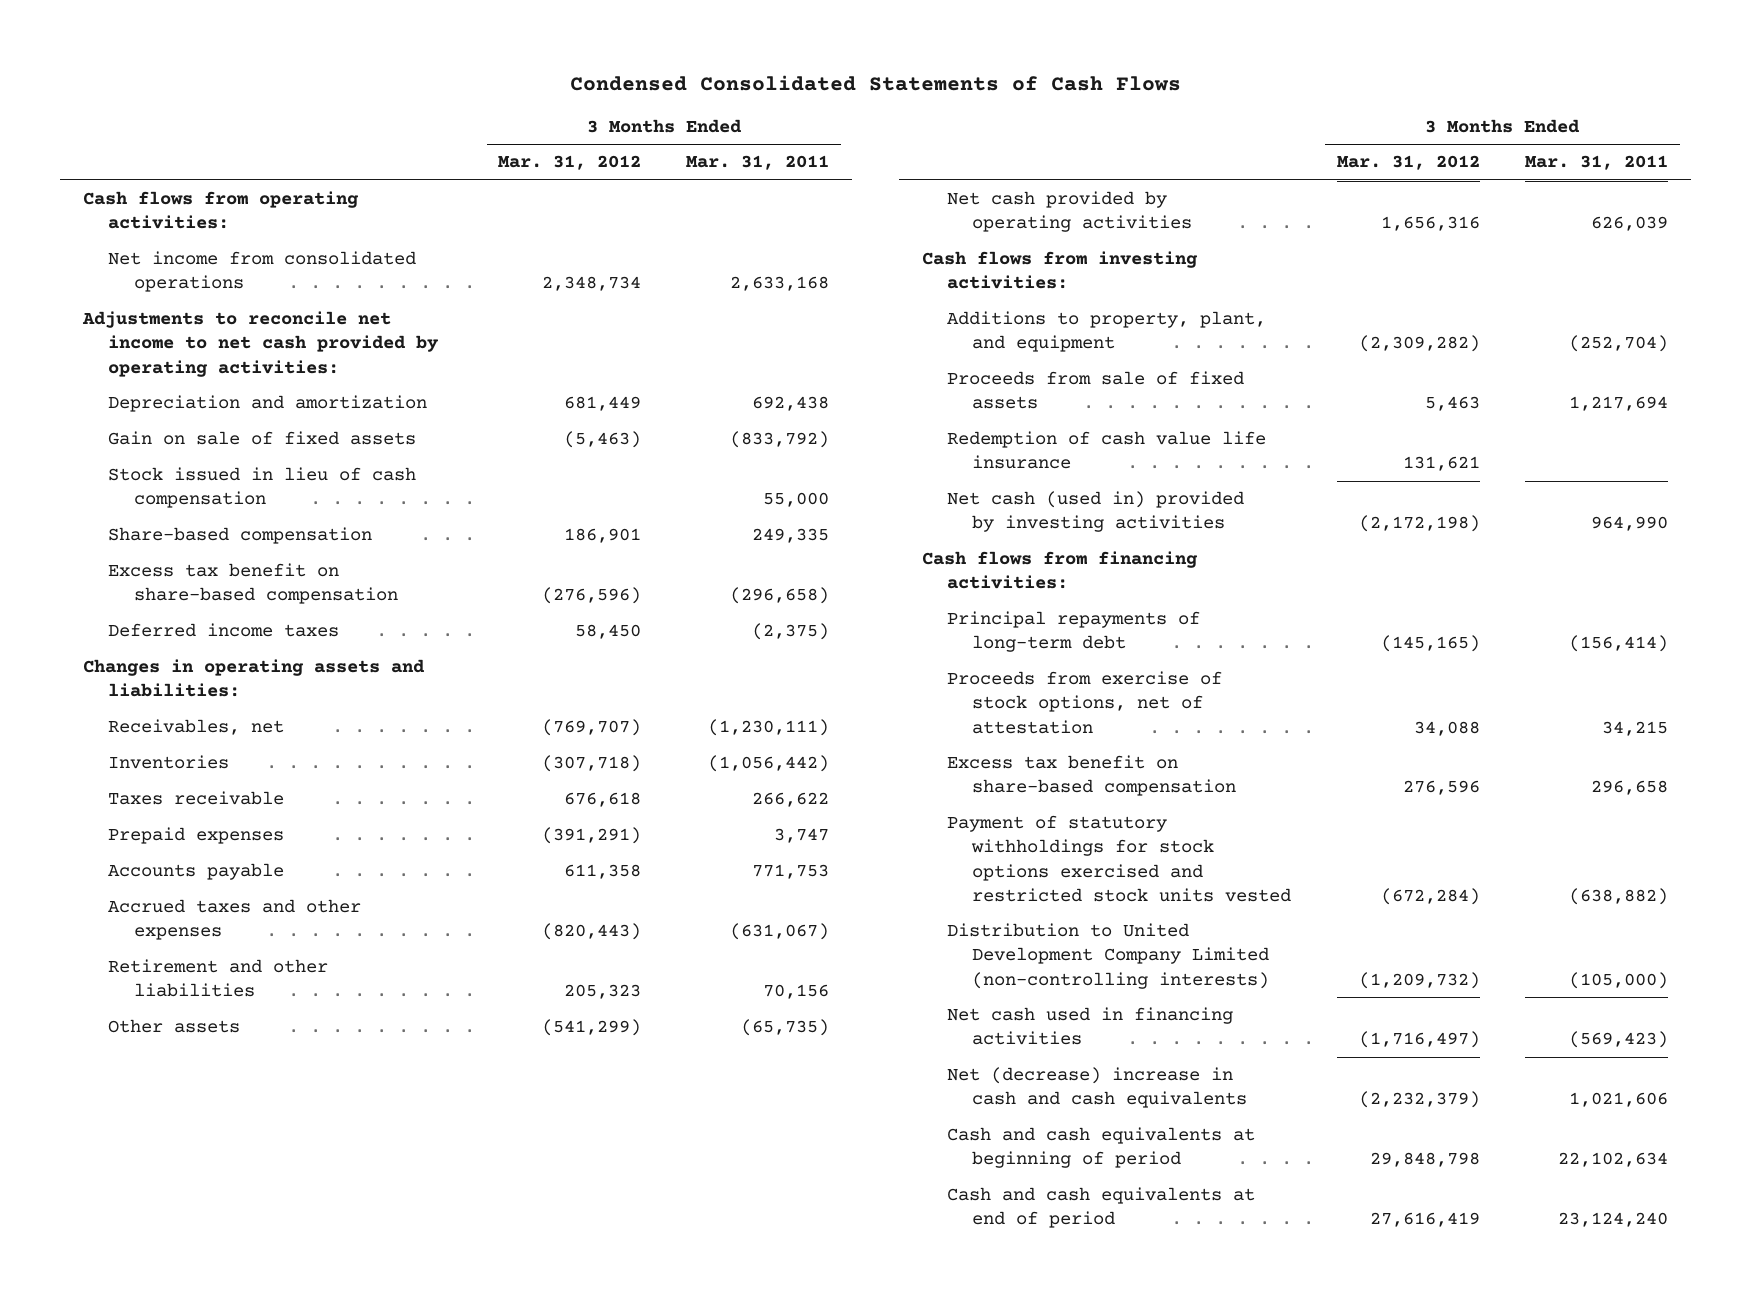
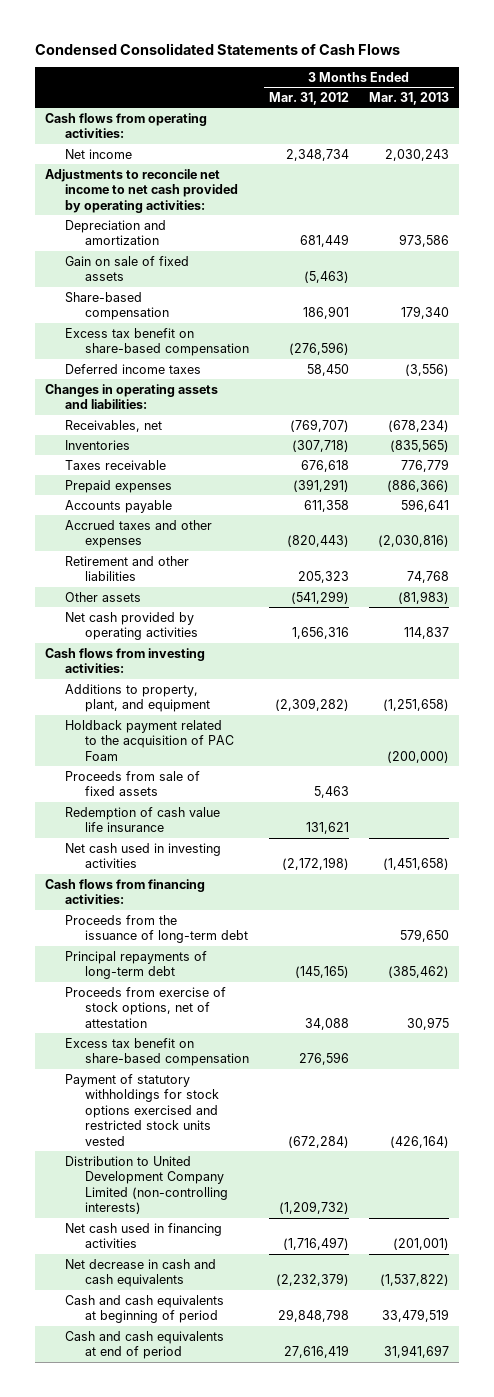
[686,155,830,171] Mar. 31, 2011 -> none
none -> [369,91,450,105] Mar. 31, 2013
[108,251,417,293] Net income from consolidated operations -> [65,148,133,159] Net income
[108,467,417,509] Stock issued in lieu of cash compensation -> none
none -> [65,719,234,761] Holdback payment related to the acquisition of PAC Foam
[947,491,1245,533] Net cash (used in) provided by investing activities -> [65,842,222,869] Net cash used in investing activities
none -> [65,914,248,944] Proceeds from the issuance of long-term debt
[947,1067,1248,1109] Net (decrease) increase in cash and cash equivalents -> [65,1258,217,1288] Net decrease in cash and cash equivalents

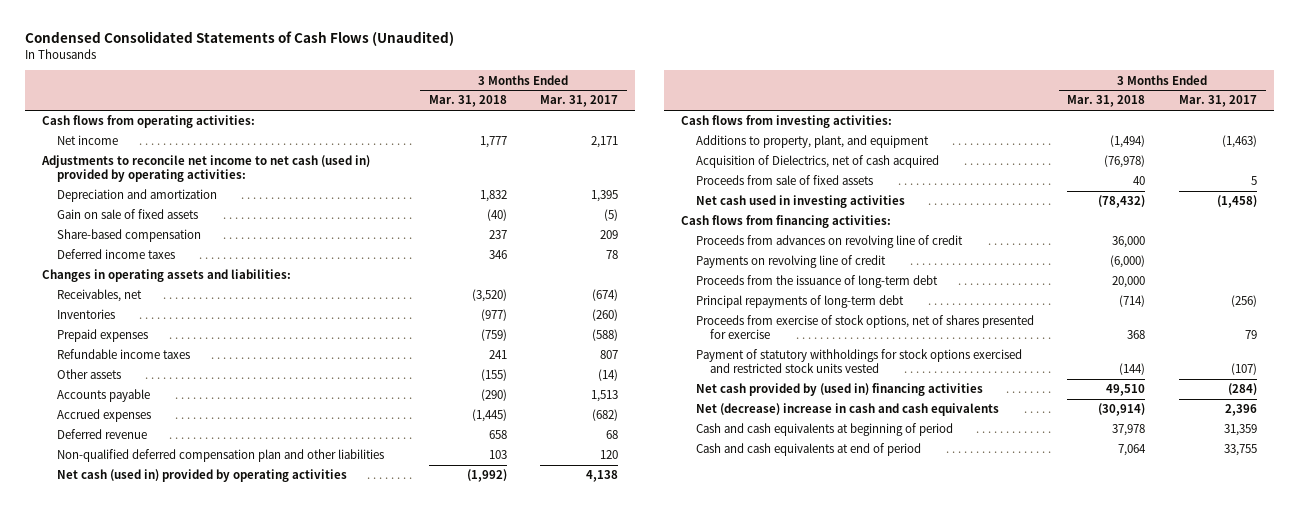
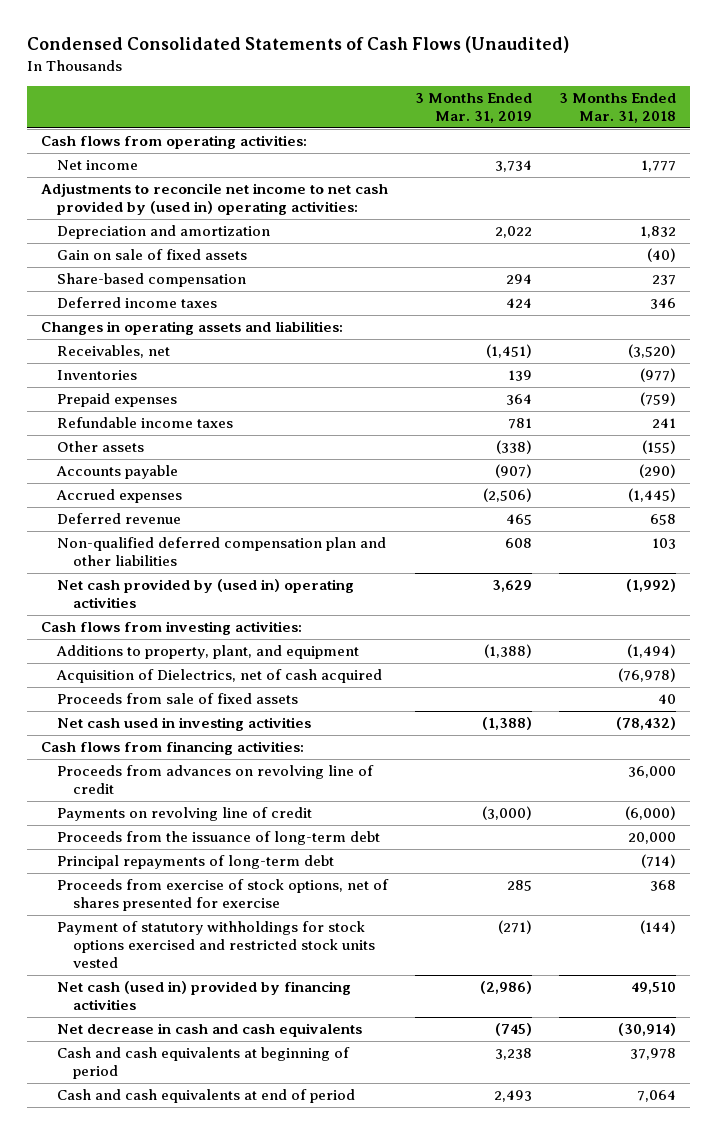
[540,95,619,108] Mar. 31, 2017 -> none
none -> [415,92,533,123] 3 Months Ended Mar. 31, 2019
[41,155,371,183] Adjustments to reconcile net income to net cash (used in) provided by operating activities: -> [40,183,388,216] Adjustments to reconcile net income to net cash provided by (used in) operating activities:
[56,469,347,483] Net cash (used in) provided by operating activities -> [56,579,354,609] Net cash provided by (used in) operating activities
[695,383,983,397] Net cash provided by (used in) financing activities -> [56,981,351,1011] Net cash (used in) provided by financing activities
[695,403,999,417] Net (decrease) increase in cash and cash equivalents -> [56,1023,362,1038] Net decrease in cash and cash equivalents

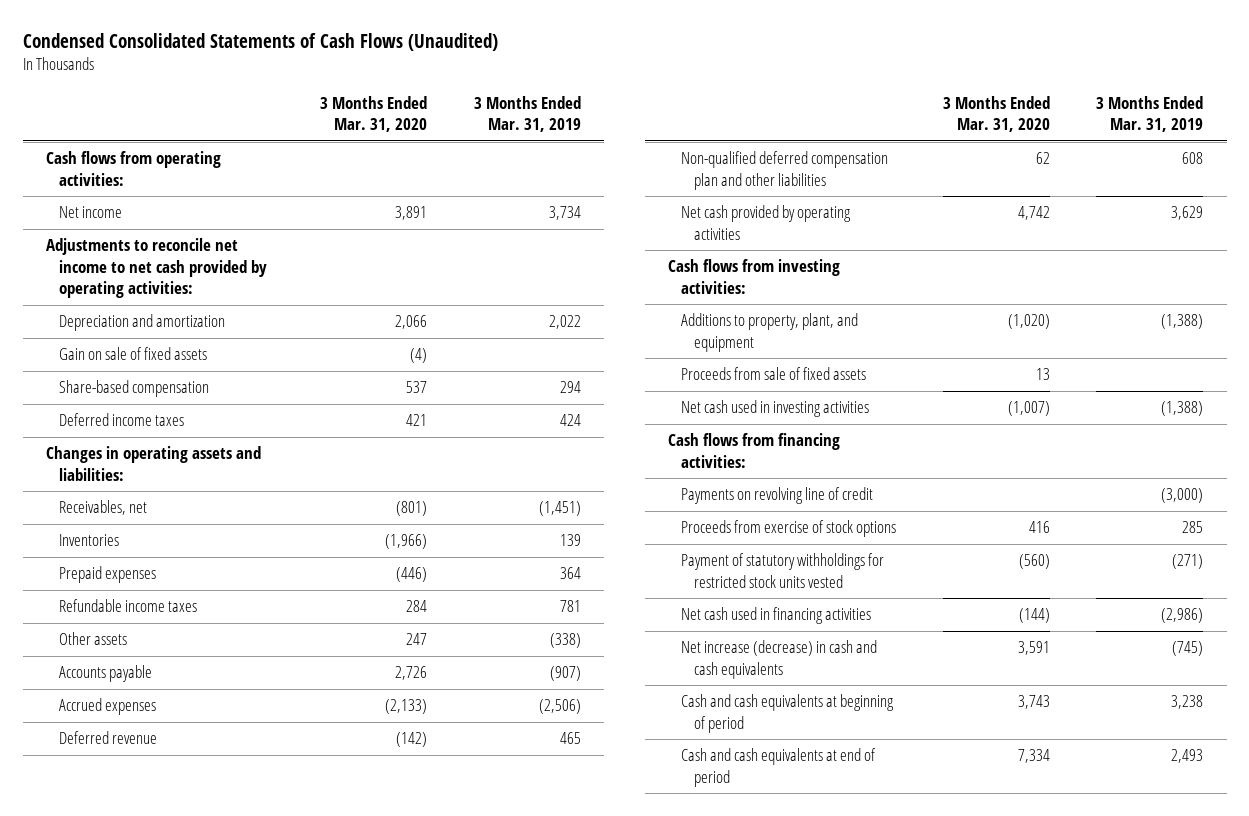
[559,92,677,123] 3 Months Ended Mar. 31, 2018 -> none
none -> [320,95,428,132] 3 Months Ended Mar. 31, 2020
[40,183,388,216] Adjustments to reconcile net income to net cash provided by (used in) operating activities: -> [45,238,267,298] Adjustments to reconcile net income to net cash provided by operating activities:
[56,579,354,609] Net cash provided by (used in) operating activities -> [681,205,852,240] Net cash provided by operating activities
[55,669,382,684] Acquisition of Dielectrics, net of cash acquired -> none
[56,765,374,795] Proceeds from advances on revolving line of credit -> none
[56,831,380,846] Proceeds from the issuance of long-term debt -> none
[56,855,334,870] Principal repayments of long-term debt -> none
[56,879,389,912] Proceeds from exercise of stock options, net of shares presented for exercise -> [681,520,897,538] Proceeds from exercise of stock options
[56,921,376,969] Payment of statutory withholdings for stock options exercised and restricted stock units vested -> [681,553,885,588] Payment of statutory withholdings for restricted stock units vested
[56,981,351,1011] Net cash (used in) provided by financing activities -> [681,607,872,625] Net cash used in financing activities
[56,1023,362,1038] Net decrease in cash and cash equivalents -> [681,640,878,679] Net increase (decrease) in cash and cash equivalents

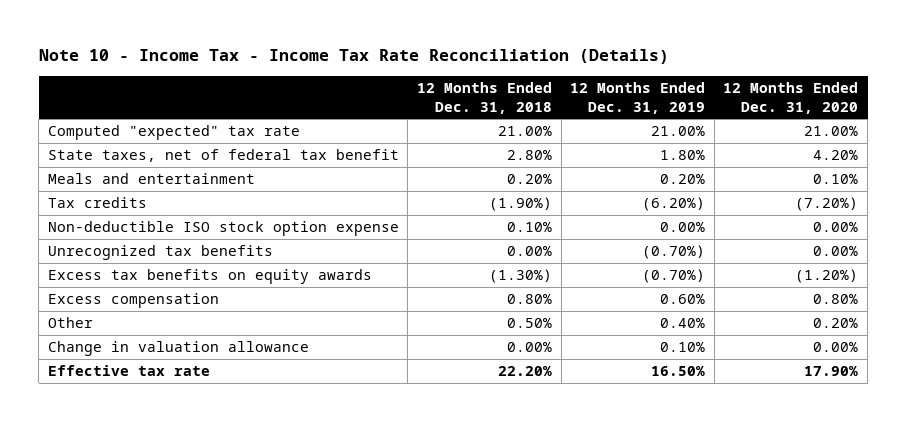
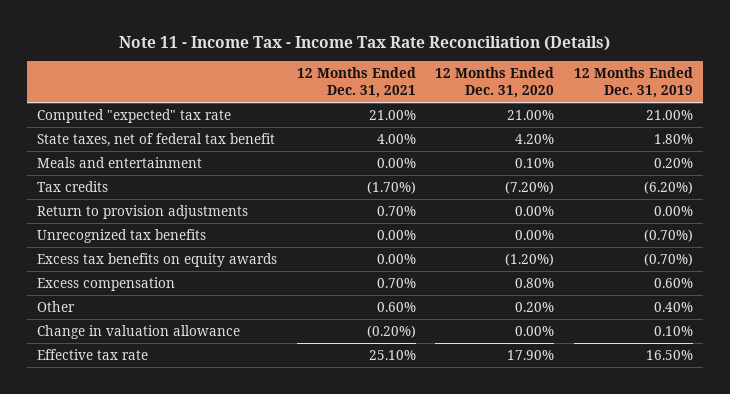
[38,49,669,65] Note 10 - Income Tax - Income Tax Rate Reconciliation (Details) -> [118,35,610,51] Note 11 - Income Tax - Income Tax Rate Reconciliation (Details)
[416,82,552,114] 12 Months Ended Dec. 31, 2018 -> none
none -> [296,66,416,99] 12 Months Ended Dec. 31, 2021
[47,221,399,237] Non-deductible ISO stock option expense -> none
none -> [36,204,248,219] Return to provision adjustments

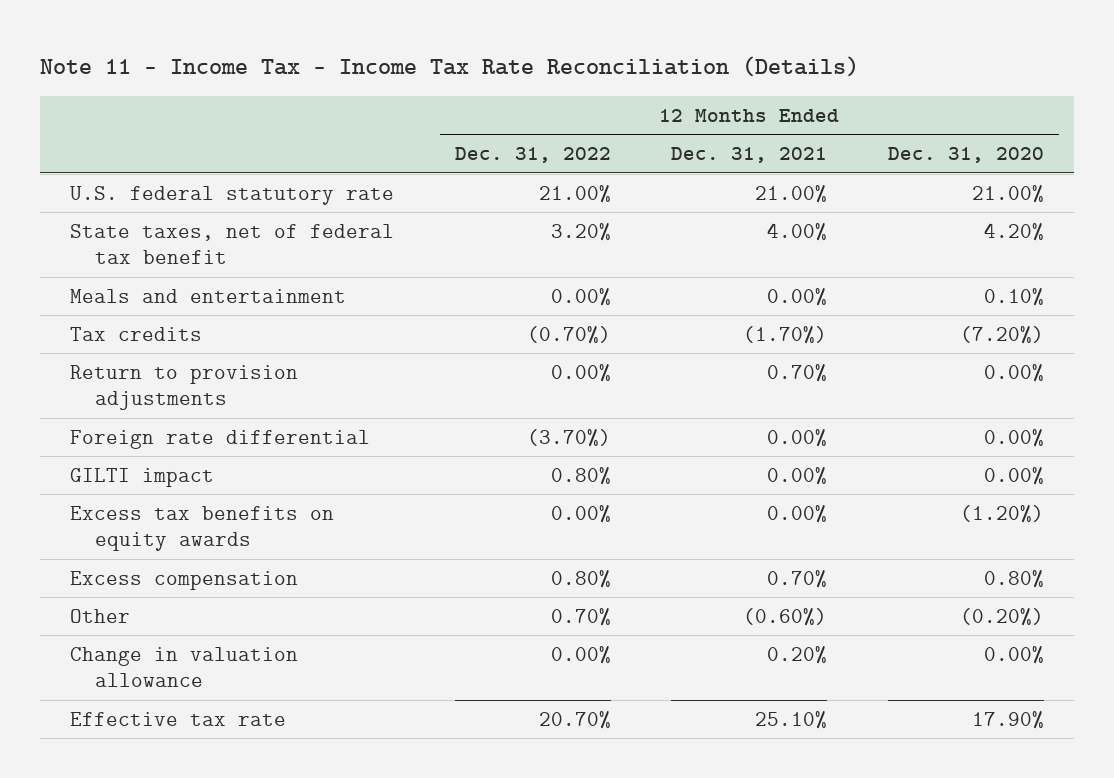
[573,66,693,99] 12 Months Ended Dec. 31, 2019 -> none
none -> [454,147,611,164] Dec. 31, 2022
[36,108,231,123] Computed "expected" tax rate -> [70,185,395,205] U.S. federal statutory rate
[36,228,206,243] Unrecognized tax benefits -> none
none -> [70,429,371,449] Foreign rate differential
none -> [70,467,215,487] GILTI impact
[376,301,416,312] 0.60% -> [743,607,828,626] (0.60%)
[515,301,555,312] 0.20% -> [959,607,1044,626] (0.20%)
[366,324,416,338] (0.20%) -> [767,645,828,664] 0.20%

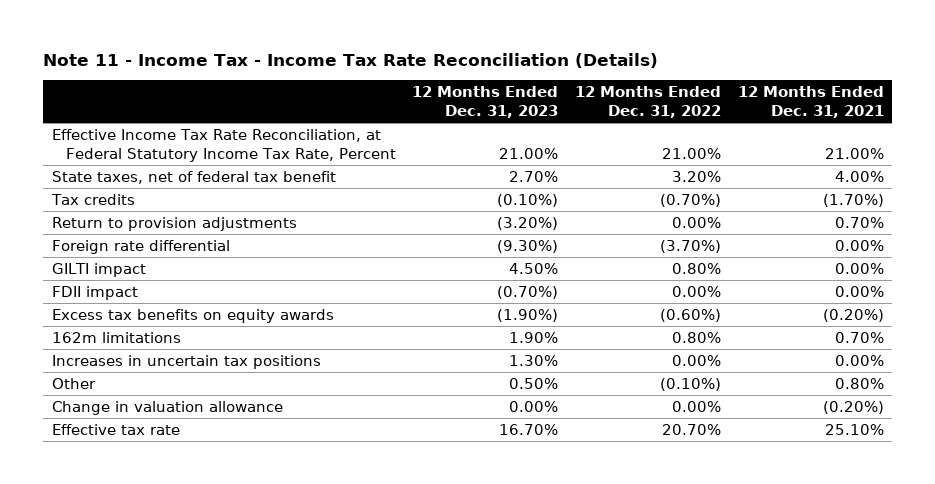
[887,147,1044,164] Dec. 31, 2020 -> none
none -> [412,86,559,119] 12 Months Ended Dec. 31, 2023
[70,185,395,205] U.S. federal statutory rate -> [51,129,396,162] Effective Income Tax Rate Reconciliation, at Federal Statutory Income Tax Rate, Percent
[70,288,347,303] Meals and entertainment -> none
[70,570,299,590] Excess compensation -> none
none -> [51,286,138,301] FDII impact
[550,504,611,523] 0.00% -> [659,309,721,323] (0.60%)
[767,504,828,523] 0.00% -> [822,309,884,323] (0.20%)
none -> [51,332,181,344] 162m limitations
none -> [51,355,321,370] Increases in uncertain tax positions
[550,607,611,626] 0.70% -> [659,378,721,392] (0.10%)
[743,607,828,626] (0.60%) -> [834,378,884,390] 0.80%
[767,645,828,664] 0.20% -> [822,401,884,415] (0.20%)

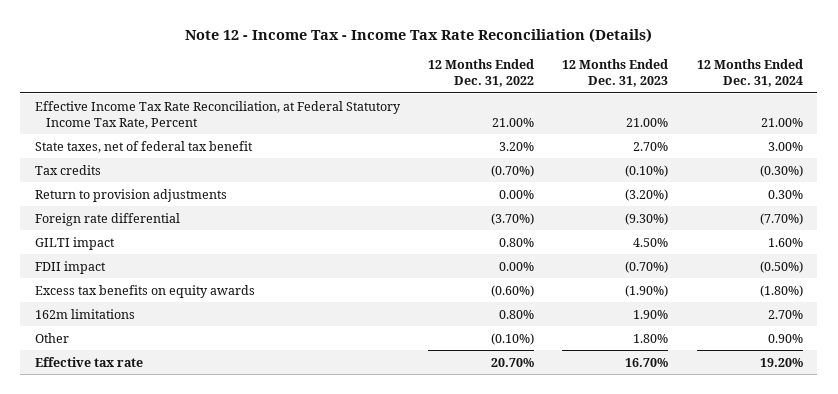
[43,52,659,68] Note 11 - Income Tax - Income Tax Rate Reconciliation (Details) -> [184,27,652,43] Note 12 - Income Tax - Income Tax Rate Reconciliation (Details)
[737,86,884,119] 12 Months Ended Dec. 31, 2021 -> none
none -> [696,58,803,87] 12 Months Ended Dec. 31, 2024
[51,355,321,370] Increases in uncertain tax positions -> none
[51,401,283,416] Change in valuation allowance -> none
[509,378,559,390] 0.50% -> [633,333,669,343] 1.80%

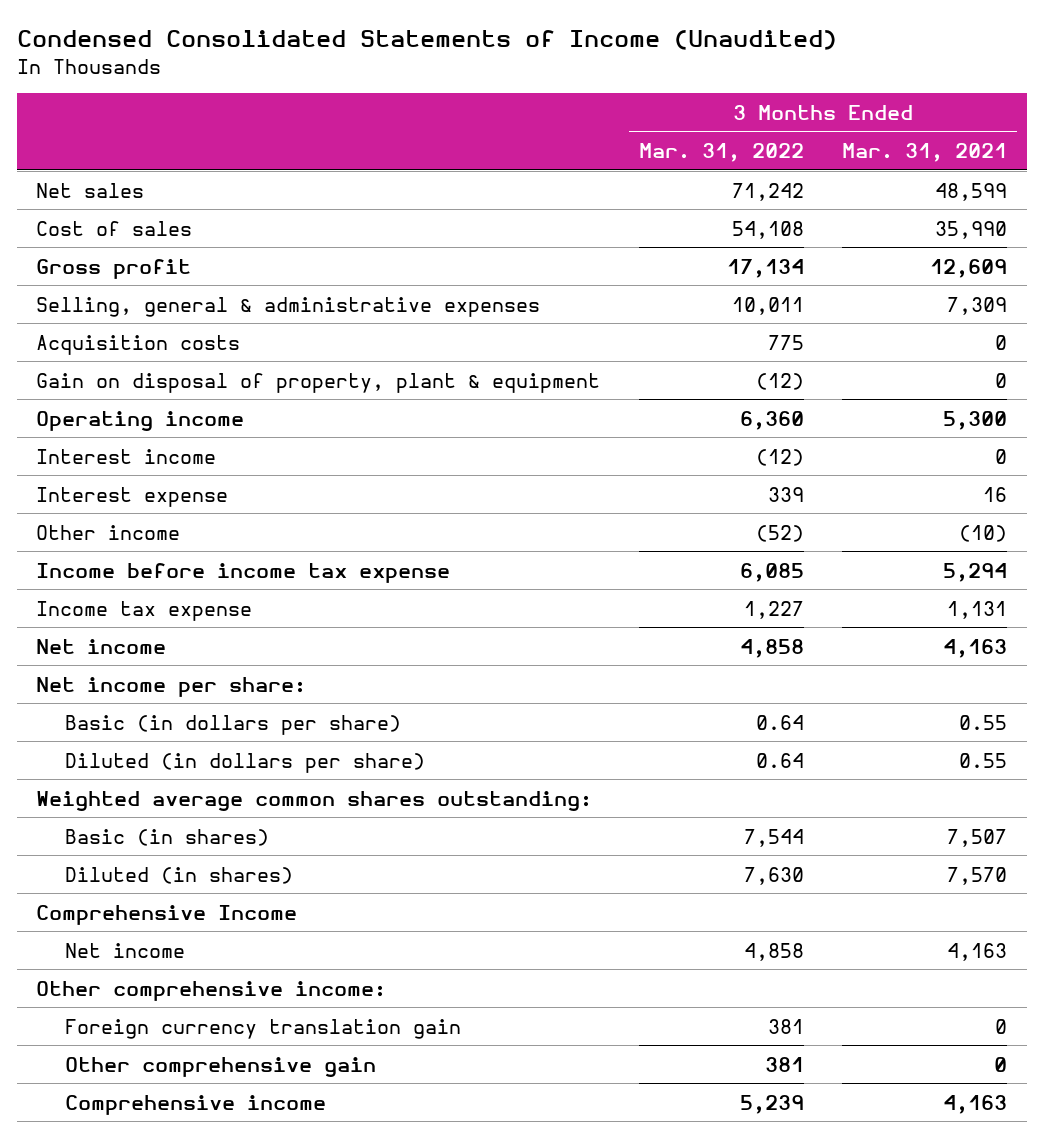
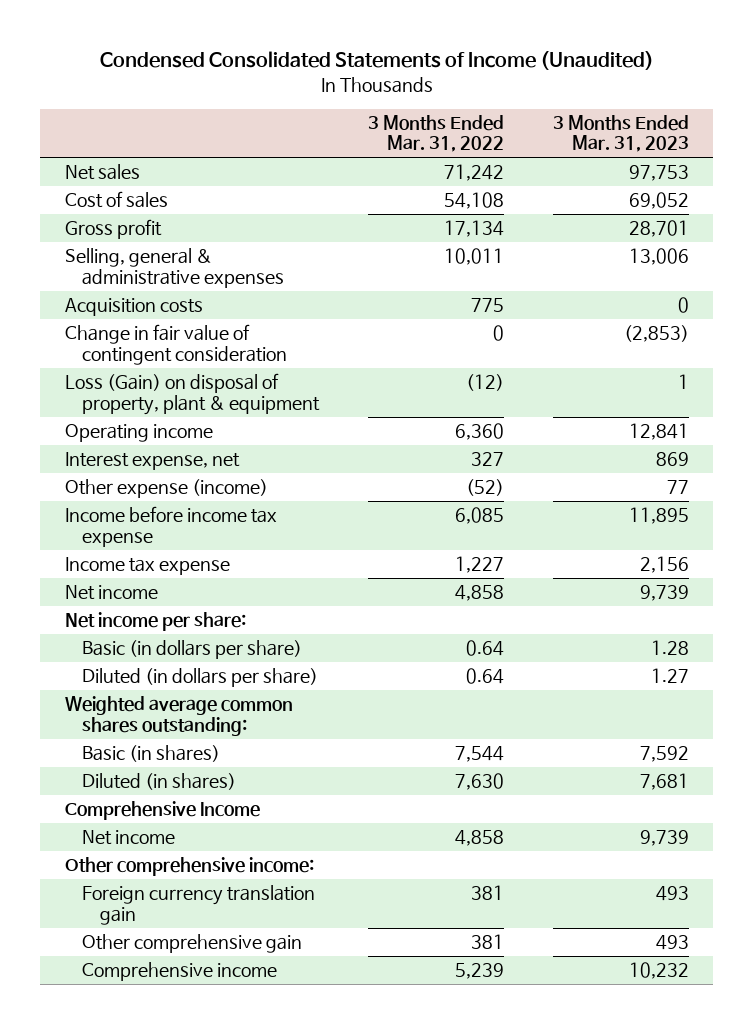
[842,143,1008,163] Mar. 31, 2021 -> none
none -> [552,115,689,153] 3 Months Ended Mar. 31, 2023
none -> [64,324,288,365] Change in fair value of contingent consideration
[36,372,601,393] Gain on disposal of property, plant & equipment -> [64,373,321,415] Loss (Gain) on disposal of property, plant & equipment
[36,448,217,464] Interest income -> none
[36,486,229,507] Interest expense -> [64,452,240,471] Interest expense, net
[767,486,804,502] 339 -> [471,452,505,467] 327
[36,524,181,540] Other income -> [64,479,268,499] Other expense (income)

